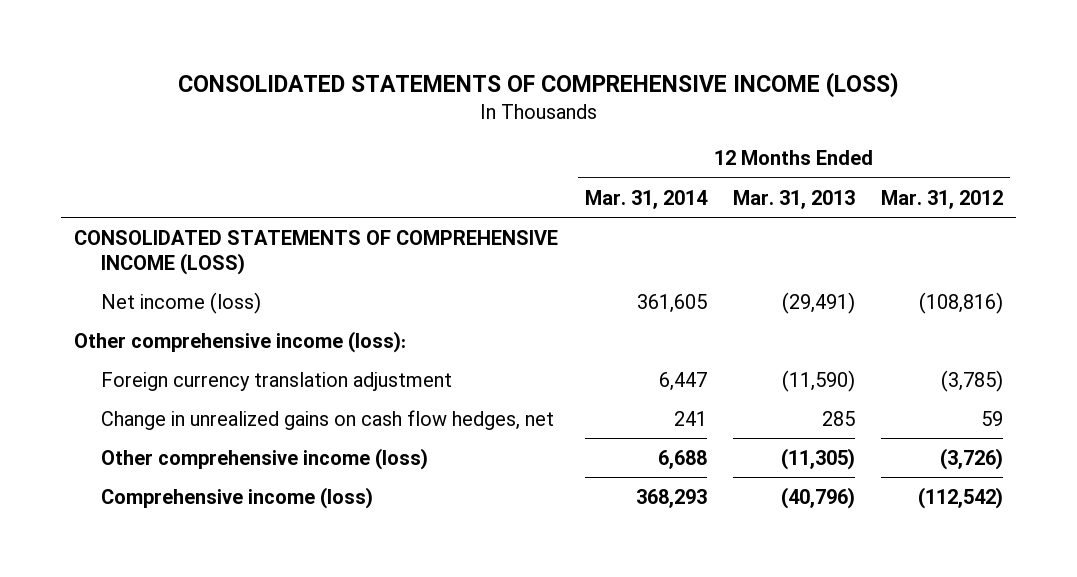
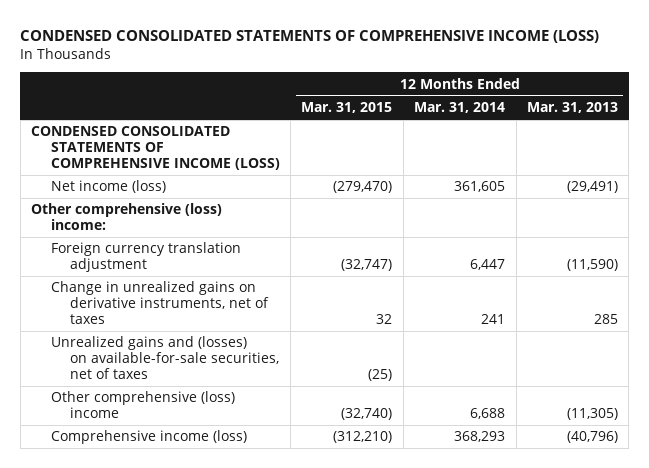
[177,71,899,98] CONSOLIDATED STATEMENTS OF COMPREHENSIVE INCOME (LOSS) -> [20,29,600,43] CONDENSED CONSOLIDATED STATEMENTS OF COMPREHENSIVE INCOME (LOSS)
[881,189,1004,209] Mar. 31, 2012 -> none
none -> [301,102,393,114] Mar. 31, 2015
[74,229,559,275] CONSOLIDATED STATEMENTS OF COMPREHENSIVE INCOME (LOSS) -> [31,126,280,170] CONDENSED CONSOLIDATED STATEMENTS OF COMPREHENSIVE INCOME (LOSS)
[74,330,407,353] Other comprehensive income (loss): -> [31,203,223,231] Other comprehensive (loss) income:
[101,409,555,430] Change in unrealized gains on cash flow hedges, net -> [50,281,269,324] Change in unrealized gains on derivative instruments, net of taxes
none -> [50,336,279,379] Unrealized gains and (losses) on available-for-sale securities, net of taxes
[101,447,429,470] Other comprehensive income (loss) -> [50,391,235,419] Other comprehensive (loss) income

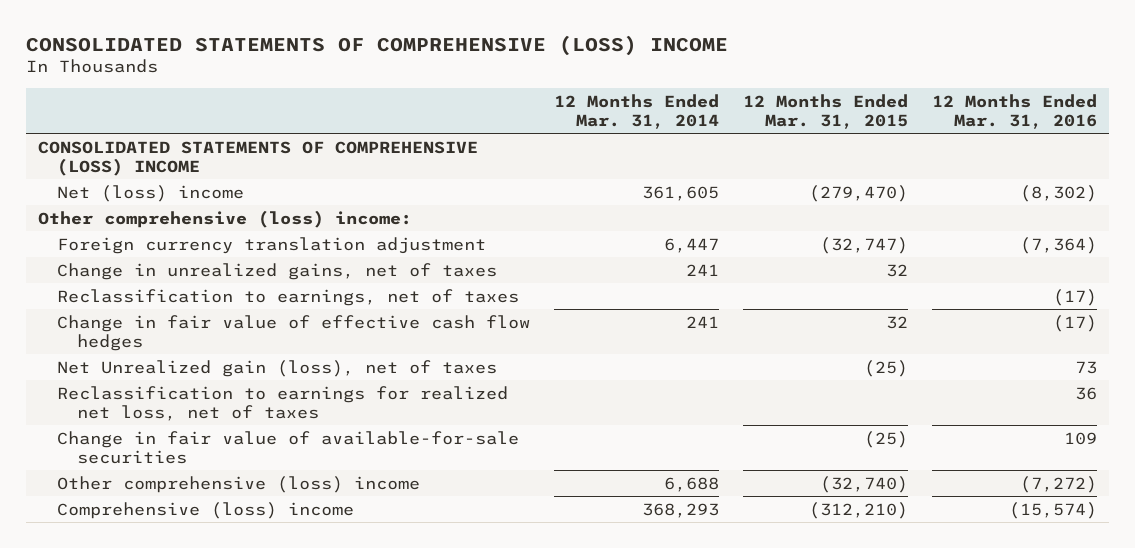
[20,29,600,43] CONDENSED CONSOLIDATED STATEMENTS OF COMPREHENSIVE INCOME (LOSS) -> [26,34,729,56] CONSOLIDATED STATEMENTS OF COMPREHENSIVE (LOSS) INCOME
[526,102,618,114] Mar. 31, 2013 -> none
none -> [932,93,1098,130] 12 Months Ended Mar. 31, 2016
[31,126,280,170] CONDENSED CONSOLIDATED STATEMENTS OF COMPREHENSIVE INCOME (LOSS) -> [38,140,479,176] CONSOLIDATED STATEMENTS OF COMPREHENSIVE (LOSS) INCOME
[50,180,166,194] Net income (loss) -> [57,184,245,202] Net (loss) income
none -> [57,262,498,280] Change in unrealized gains, net of taxes
none -> [57,288,520,306] Reclassification to earnings, net of taxes
[50,281,269,324] Change in unrealized gains on derivative instruments, net of taxes -> [57,314,531,351] Change in fair value of effective cash flow hedges
[50,336,279,379] Unrealized gains and (losses) on available-for-sale securities, net of taxes -> [57,359,498,377] Net Unrealized gain (loss), net of taxes
none -> [57,385,509,421] Reclassification to earnings for realized net loss, net of taxes
none -> [57,430,520,464] Change in fair value of available-for-sale securities
[50,430,247,445] Comprehensive income (loss) -> [57,501,355,519] Comprehensive (loss) income

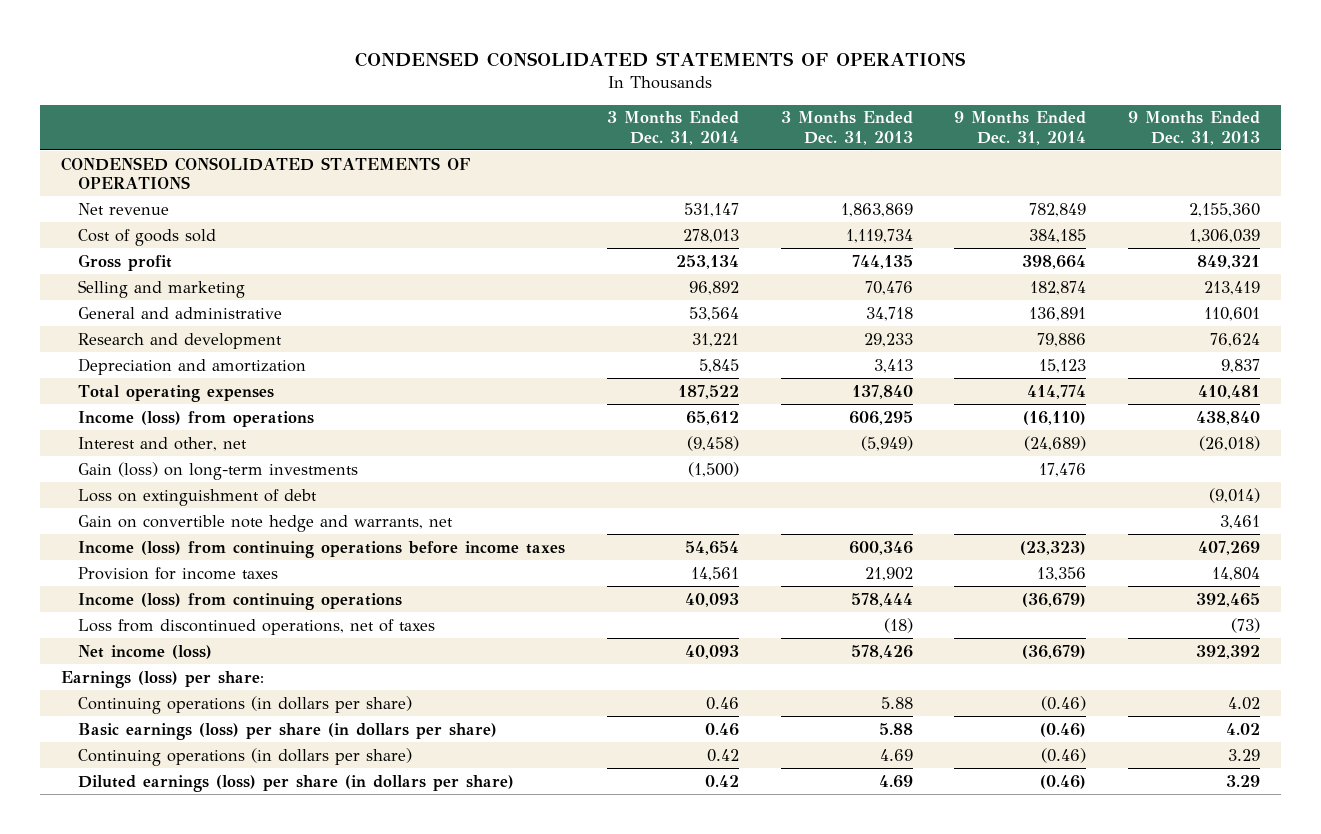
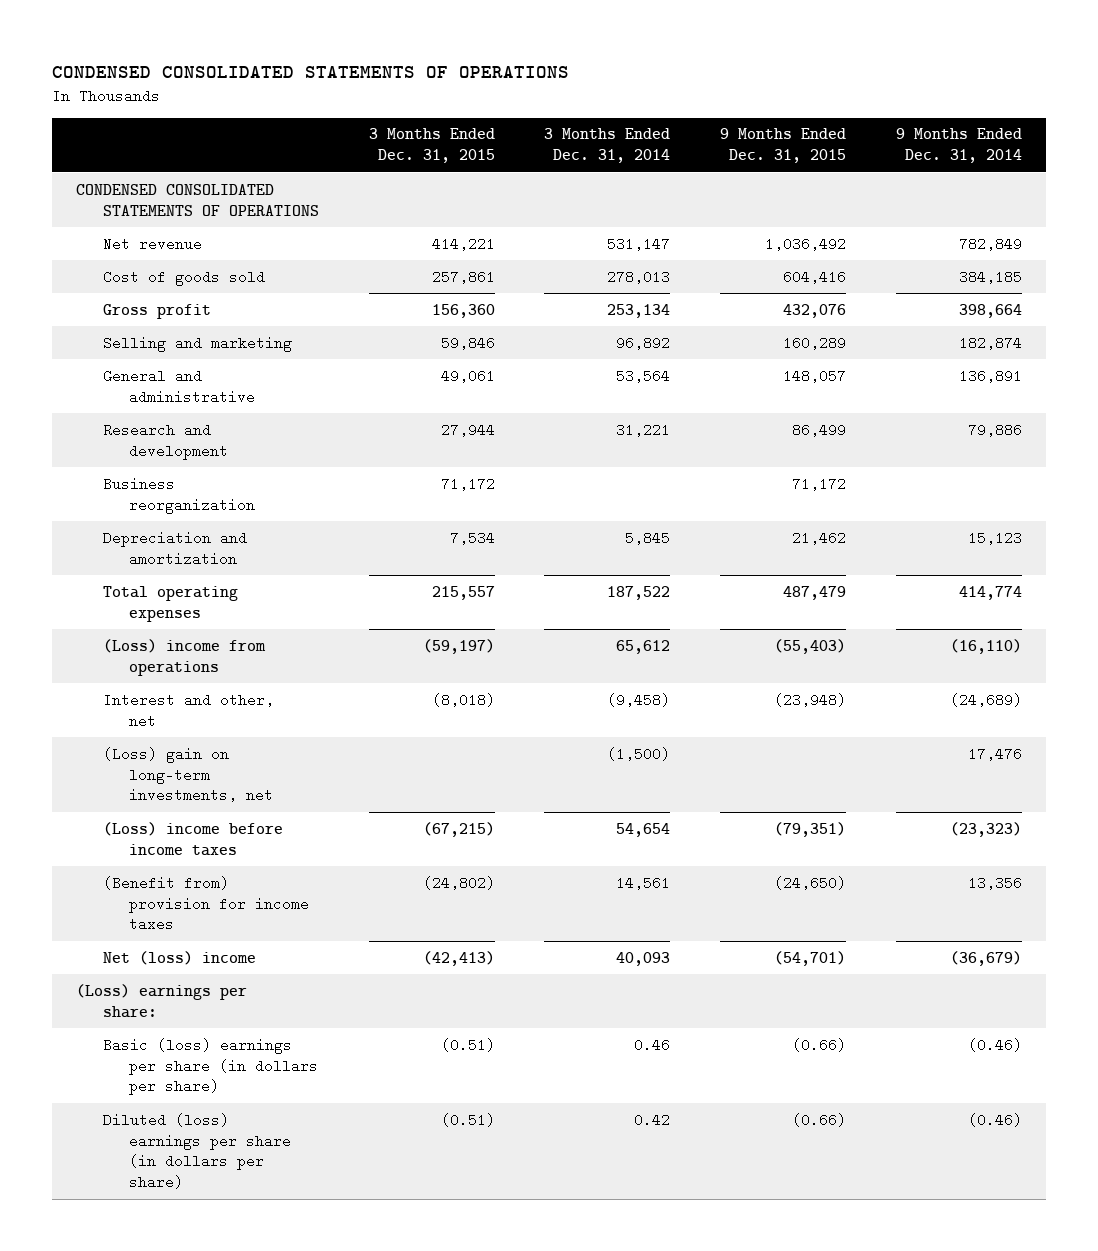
[780,111,913,145] 3 Months Ended Dec. 31, 2013 -> none
[1127,111,1260,145] 9 Months Ended Dec. 31, 2013 -> none
none -> [368,128,495,164] 3 Months Ended Dec. 31, 2015
none -> [719,128,846,164] 9 Months Ended Dec. 31, 2015
none -> [102,476,256,514] Business reorganization
[78,410,315,427] Income (loss) from operations -> [102,638,266,676] (Loss) income from operations
[78,488,318,506] Loss on extinguishment of debt -> none
[78,514,454,532] Gain on convertible note hedge and warrants, net -> none
[78,592,403,610] Income (loss) from continuing operations -> none
[78,618,436,635] Loss from discontinued operations, net of taxes -> none
[78,695,413,714] Continuing operations (in dollars per share) -> none
[78,747,413,766] Continuing operations (in dollars per share) -> none
[78,461,359,480] Gain (loss) on long-term investments -> [102,746,274,803] (Loss) gain on long-term investments, net
[78,540,566,558] Income (loss) from continuing operations before income taxes -> [102,821,283,856] (Loss) income before income taxes
[78,566,279,580] Provision for income taxes -> [102,875,310,932] (Benefit from) provision for income taxes
[78,644,213,659] Net income (loss) -> [102,950,256,965] Net (loss) income
[60,670,264,688] Earnings (loss) per share: -> [76,983,248,1018] (Loss) earnings per share:
[78,722,498,740] Basic earnings (loss) per share (in dollars per share) -> [102,1037,319,1096] Basic (loss) earnings per share (in dollars per share)
[78,774,515,792] Diluted earnings (loss) per share (in dollars per share) -> [102,1112,292,1190] Diluted (loss) earnings per share (in dollars per share)

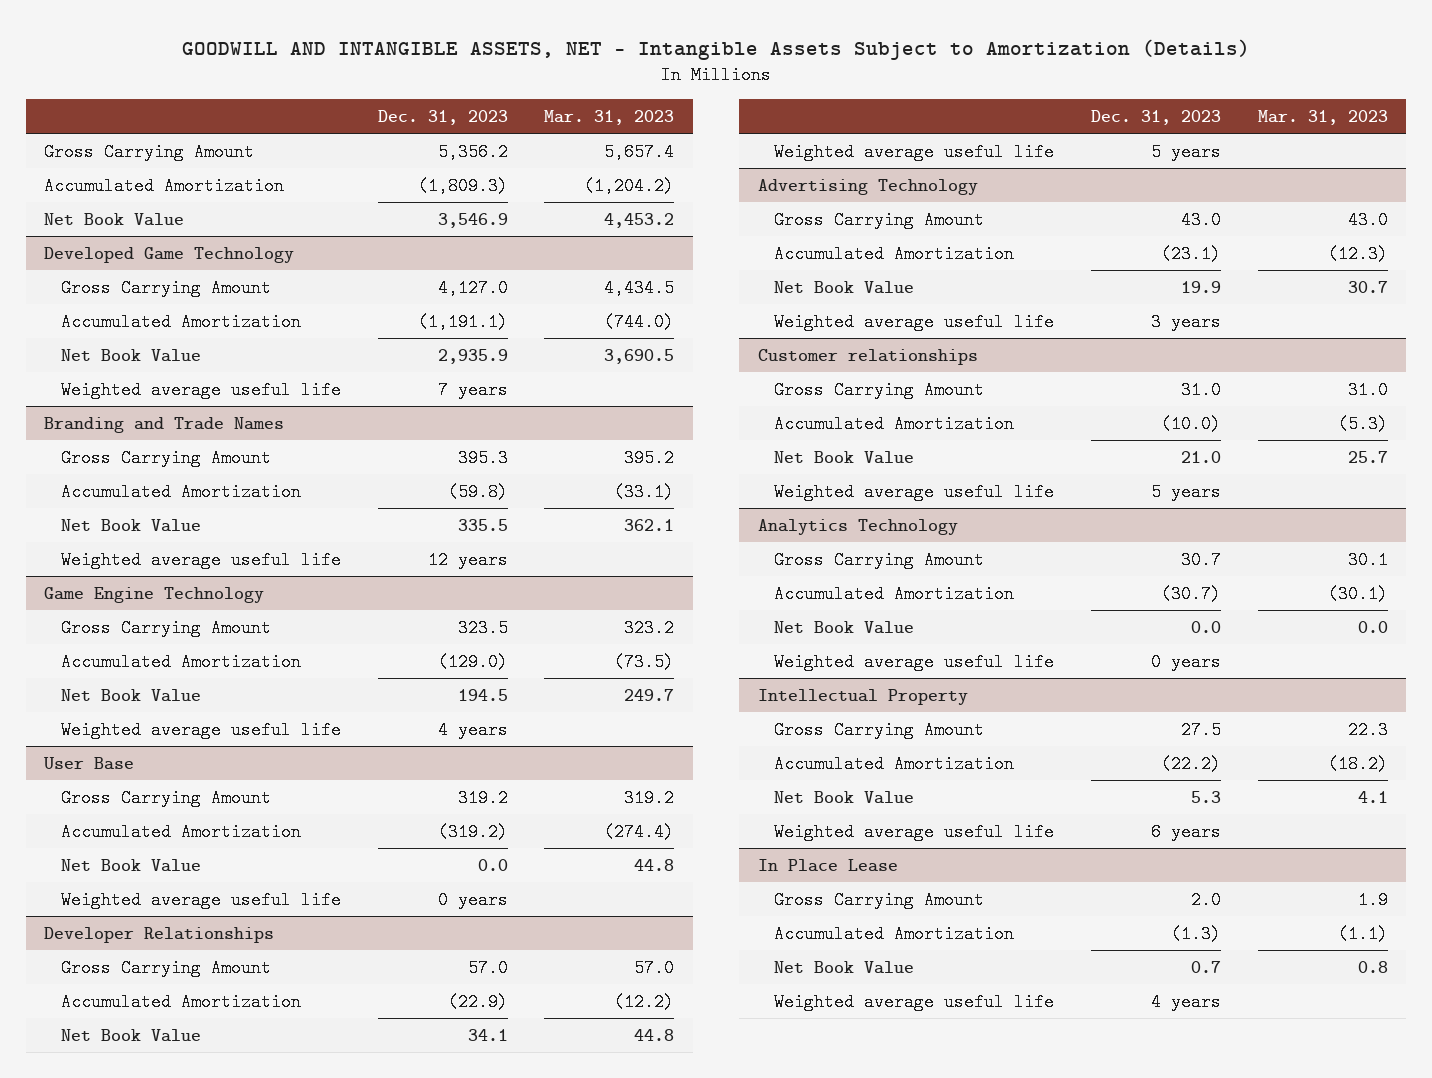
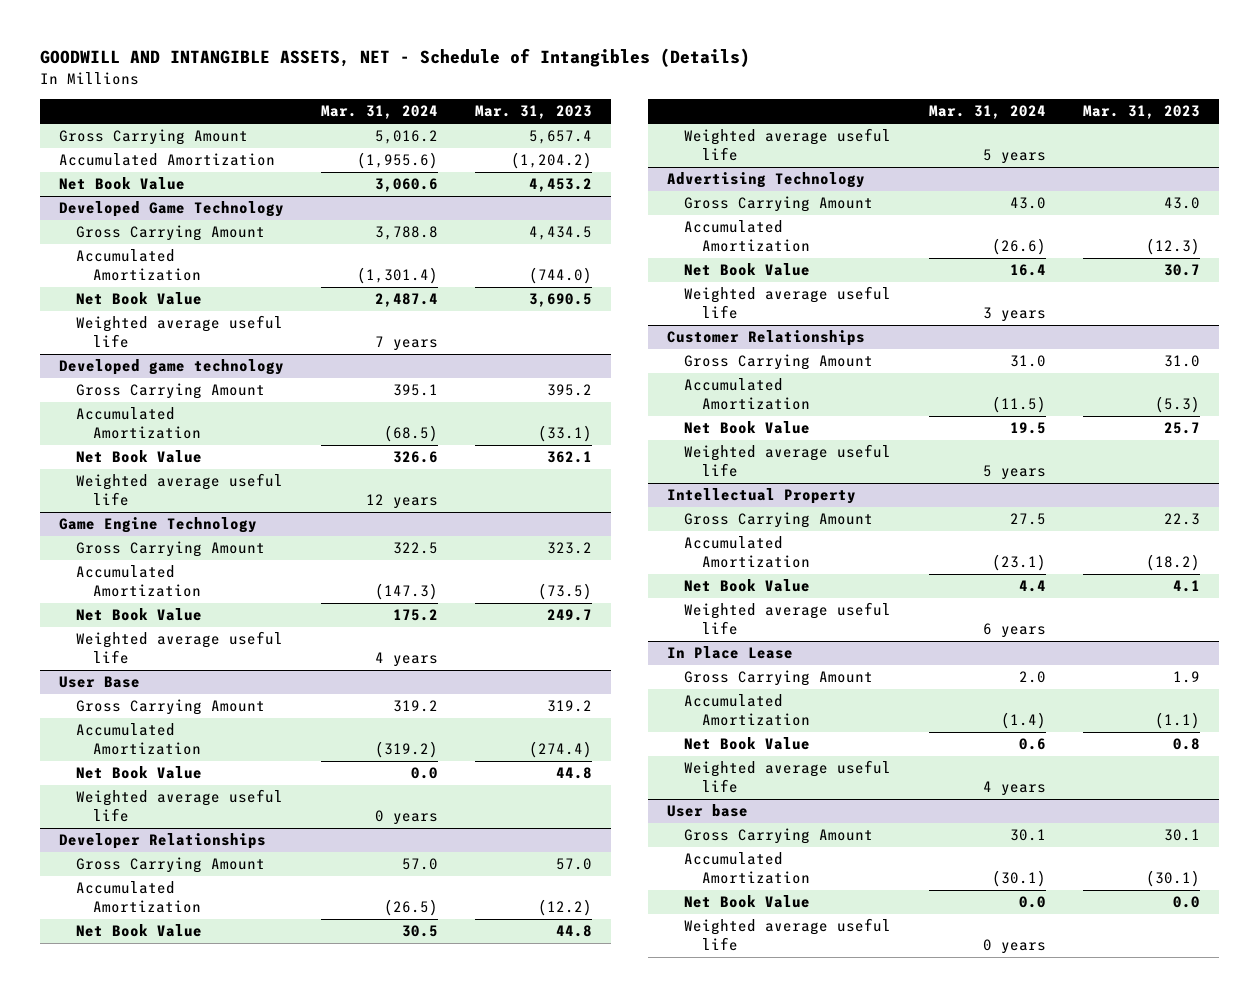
[182,39,1251,61] GOODWILL AND INTANGIBLE ASSETS, NET - Intangible Assets Subject to Amortization (Details) -> [39,48,750,68] GOODWILL AND INTANGIBLE ASSETS, NET - Schedule of Intangibles (Details)
[377,109,508,125] Dec. 31, 2023 -> none
none -> [320,105,438,120] Mar. 31, 2024
[44,416,285,433] Branding and Trade Names -> none
none -> [58,359,284,376] Developed game technology
[757,348,978,365] Customer relationships -> [667,330,866,347] Customer Relationships
[757,518,958,535] Analytics Technology -> none
[774,550,985,569] Gross Carrying Amount -> none
[774,584,1015,603] Accumulated Amortization -> none
[774,620,915,634] Net Book Value -> none
[774,652,1055,671] Weighted average useful life -> none
none -> [667,804,749,818] User base
none -> [684,828,874,845] Gross Carrying Amount
none -> [684,852,810,885] Accumulated Amortization
none -> [684,895,811,909] Net Book Value
none -> [684,918,892,952] Weighted average useful life

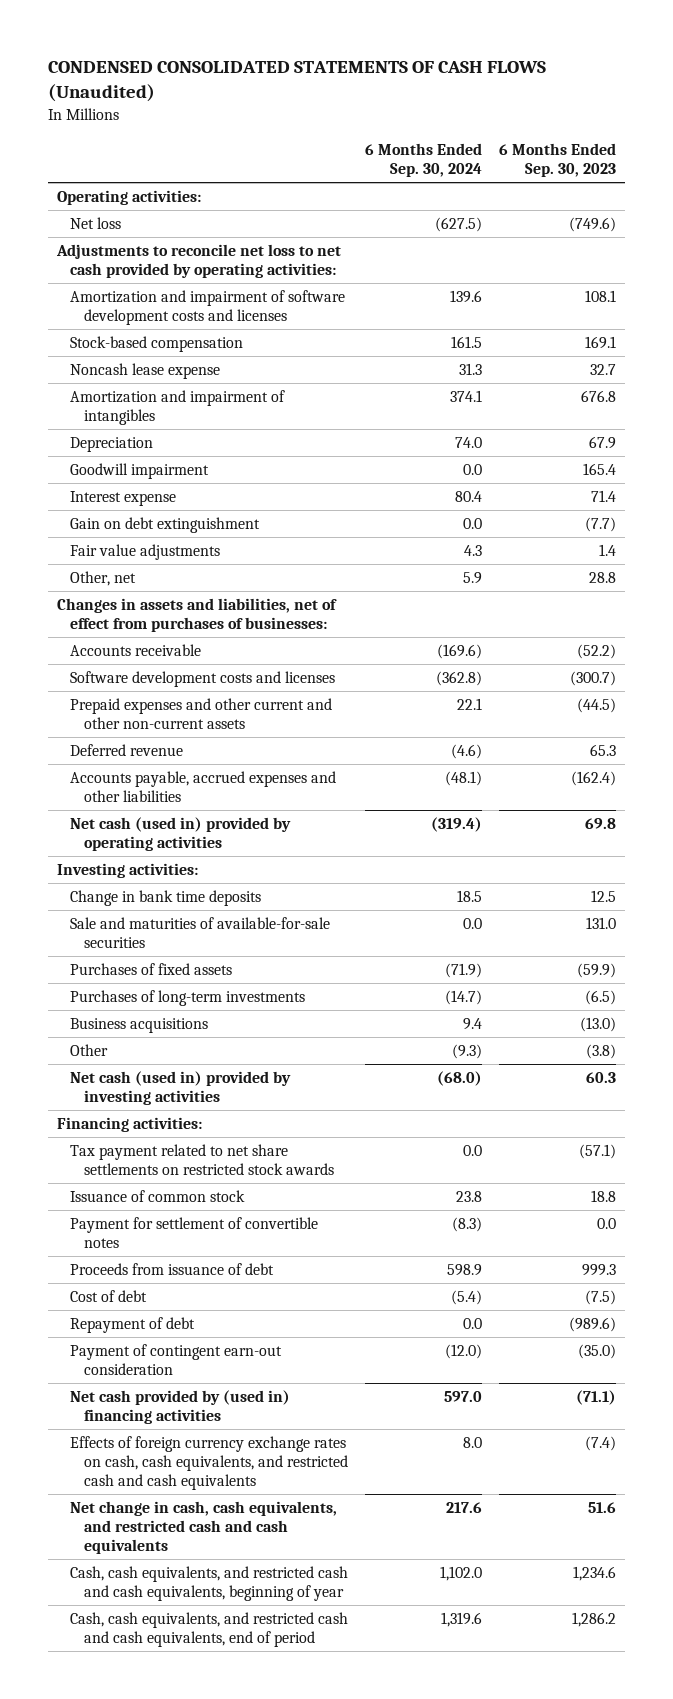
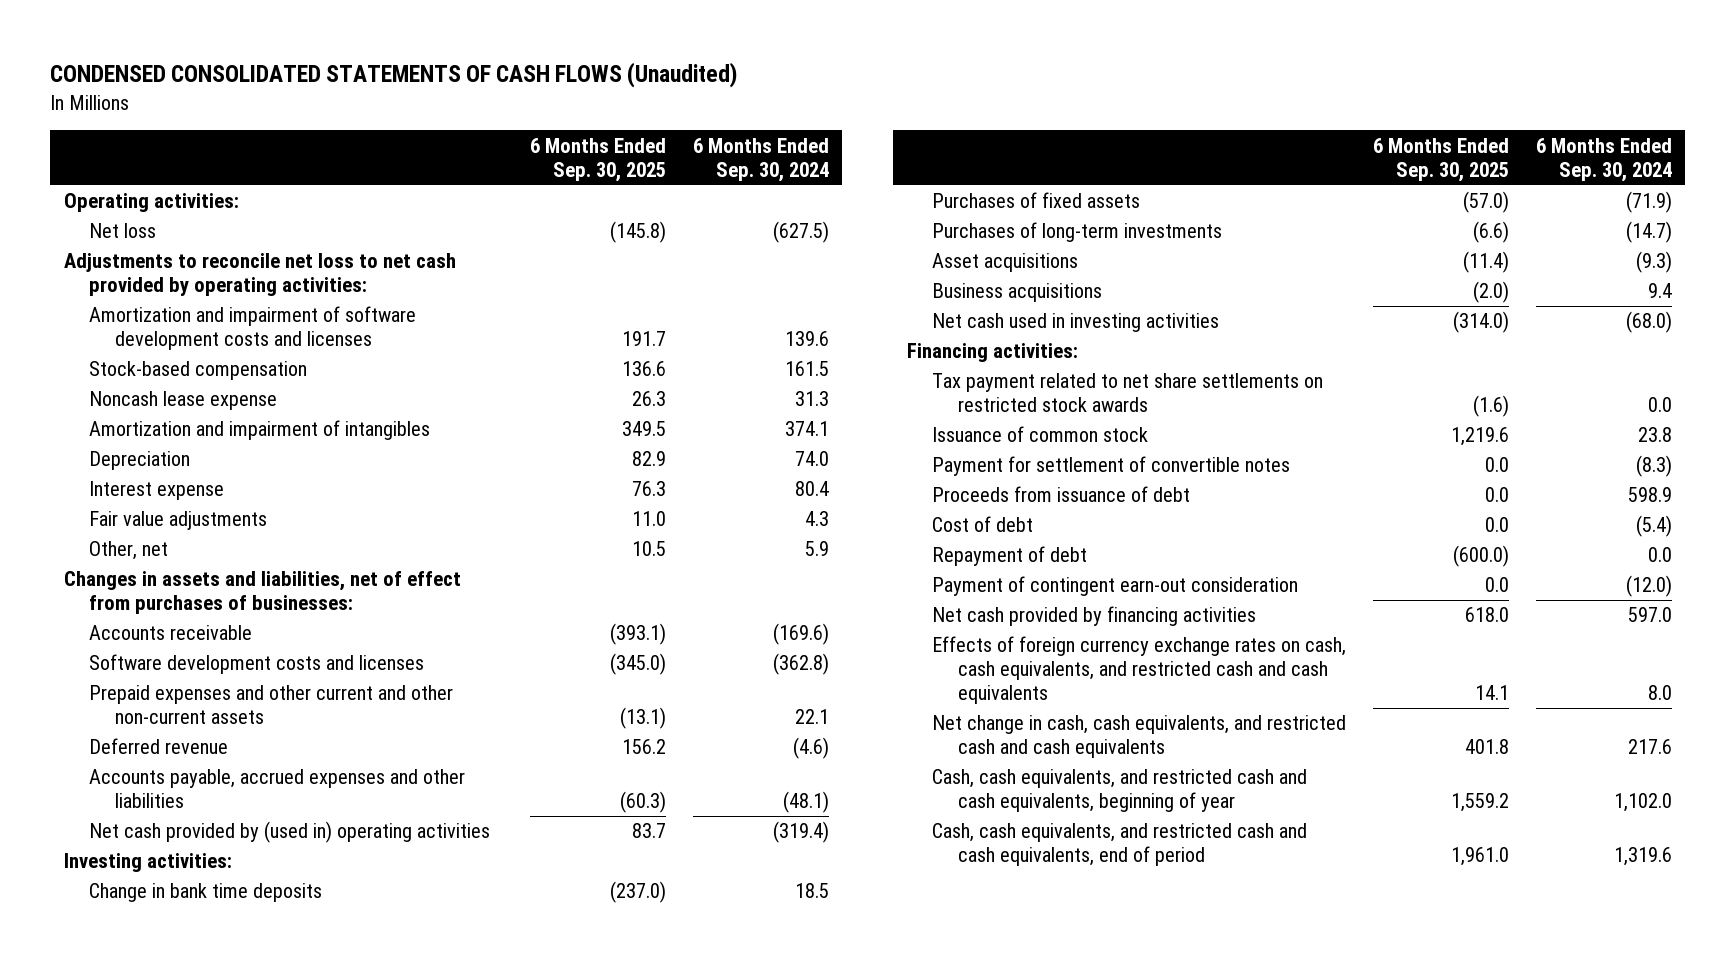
[499,143,617,178] 6 Months Ended Sep. 30, 2023 -> none
none -> [529,137,666,182] 6 Months Ended Sep. 30, 2025
[70,463,210,480] Goodwill impairment -> none
[70,517,261,534] Gain on debt extinguishment -> none
[70,817,292,851] Net cash (used in) provided by operating activities -> [89,821,491,844] Net cash provided by (used in) operating activities
[70,917,331,948] Sale and maturities of available-for-sale securities -> none
none -> [932,253,1079,273] Asset acquisitions
[70,1044,109,1057] Other -> none
[70,1071,292,1105] Net cash (used in) provided by investing activities -> [932,313,1220,333] Net cash used in investing activities
[70,1390,291,1424] Net cash provided by (used in) financing activities -> [932,606,1257,627] Net cash provided by financing activities

